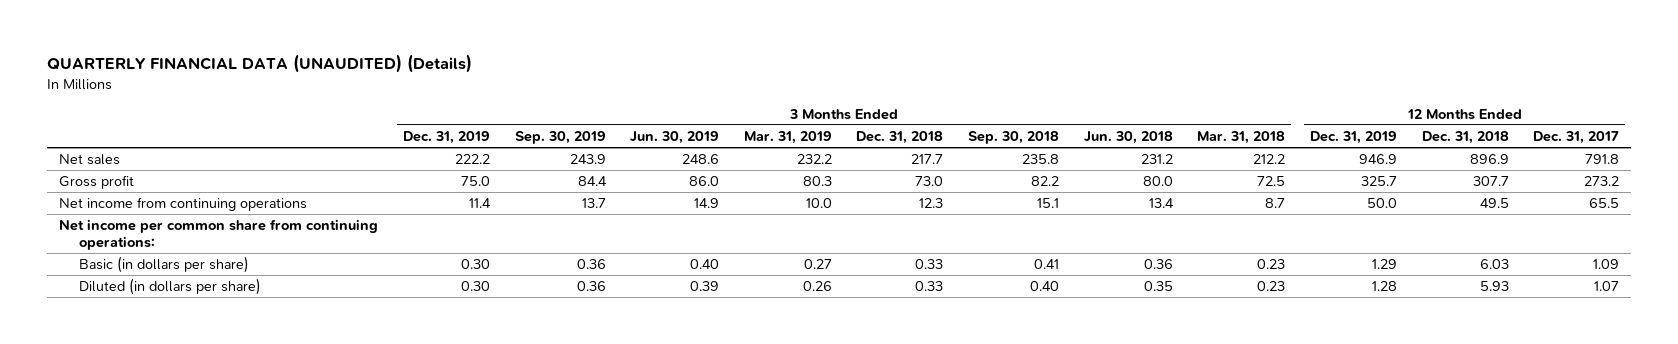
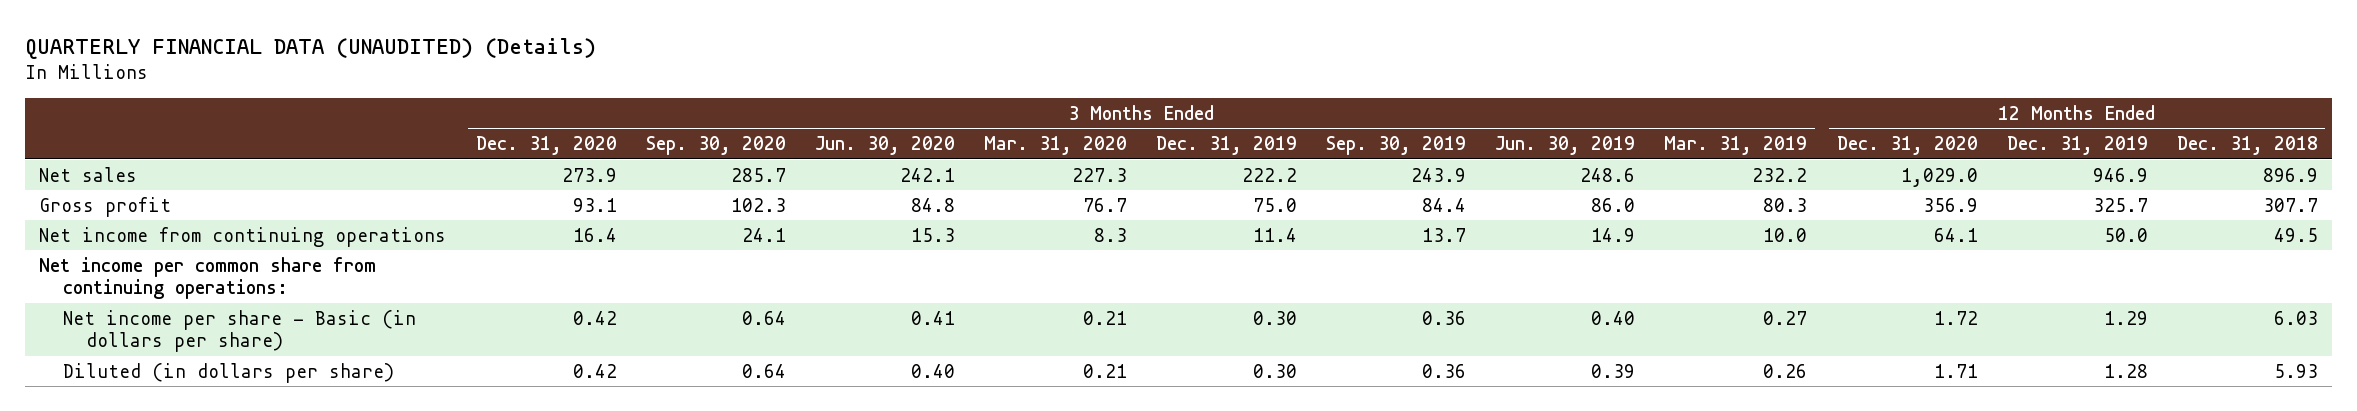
[856,130,944,144] Dec. 31, 2018 -> none
[968,130,1060,144] Sep. 30, 2018 -> none
[1083,130,1173,144] Jun. 30, 2018 -> none
[1197,130,1286,144] Mar. 31, 2018 -> none
[1533,130,1620,144] Dec. 31, 2017 -> none
none -> [475,135,617,155] Dec. 31, 2020
none -> [645,135,786,155] Sep. 30, 2020
none -> [814,135,955,155] Jun. 30, 2020
none -> [983,135,1127,155] Mar. 31, 2020
none -> [1836,135,1978,155] Dec. 31, 2020
[79,255,250,273] Basic (in dollars per share) -> [62,309,416,353] Net income per share - Basic (in dollars per share)

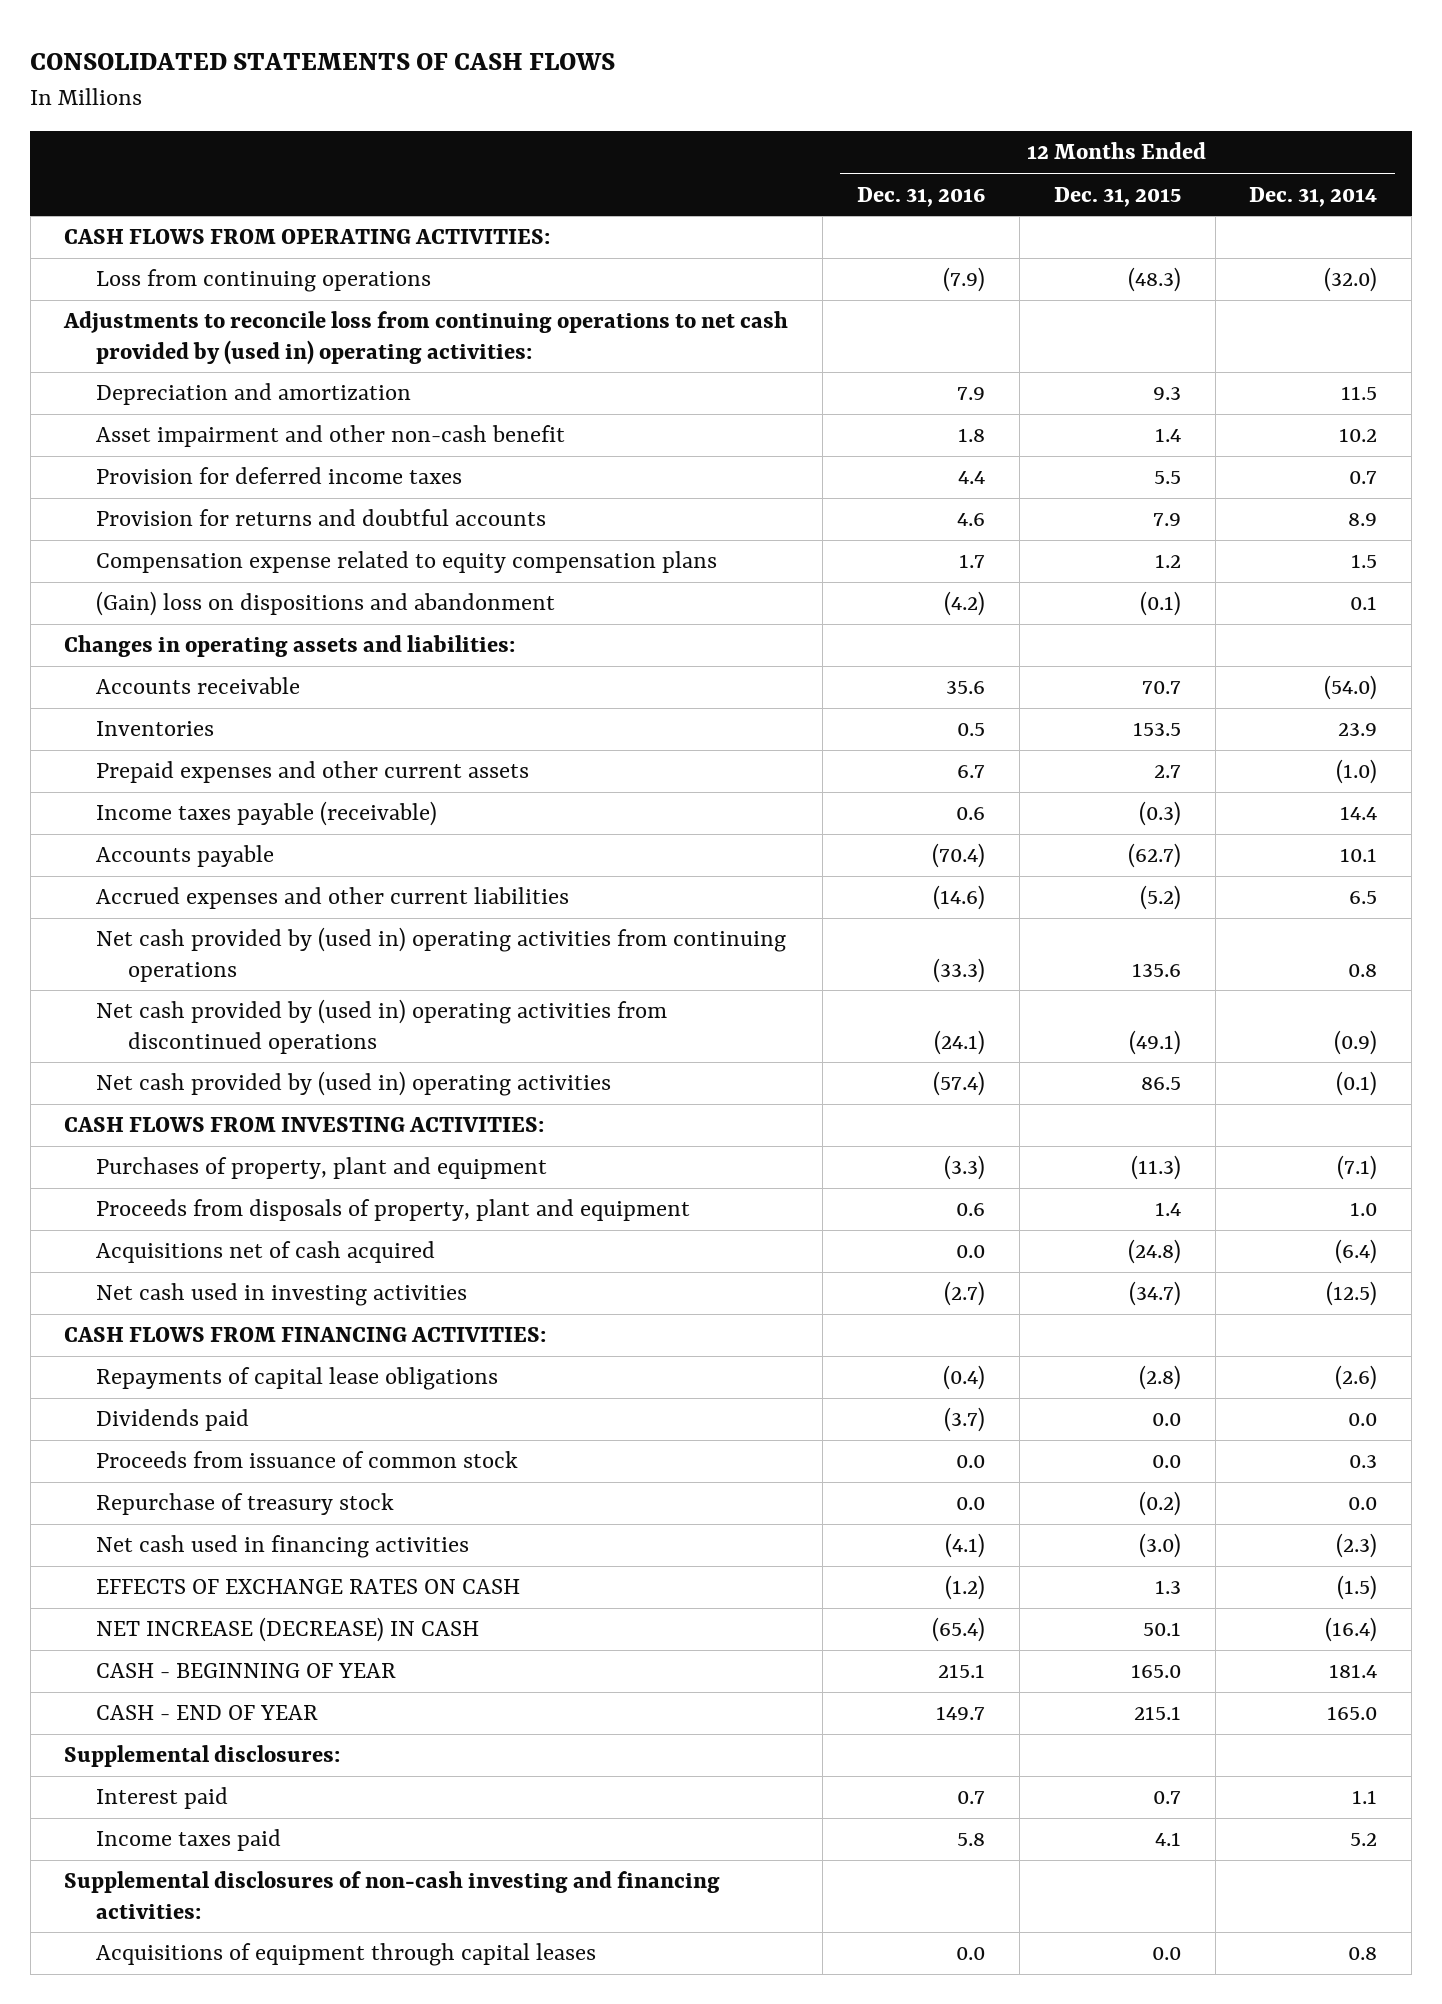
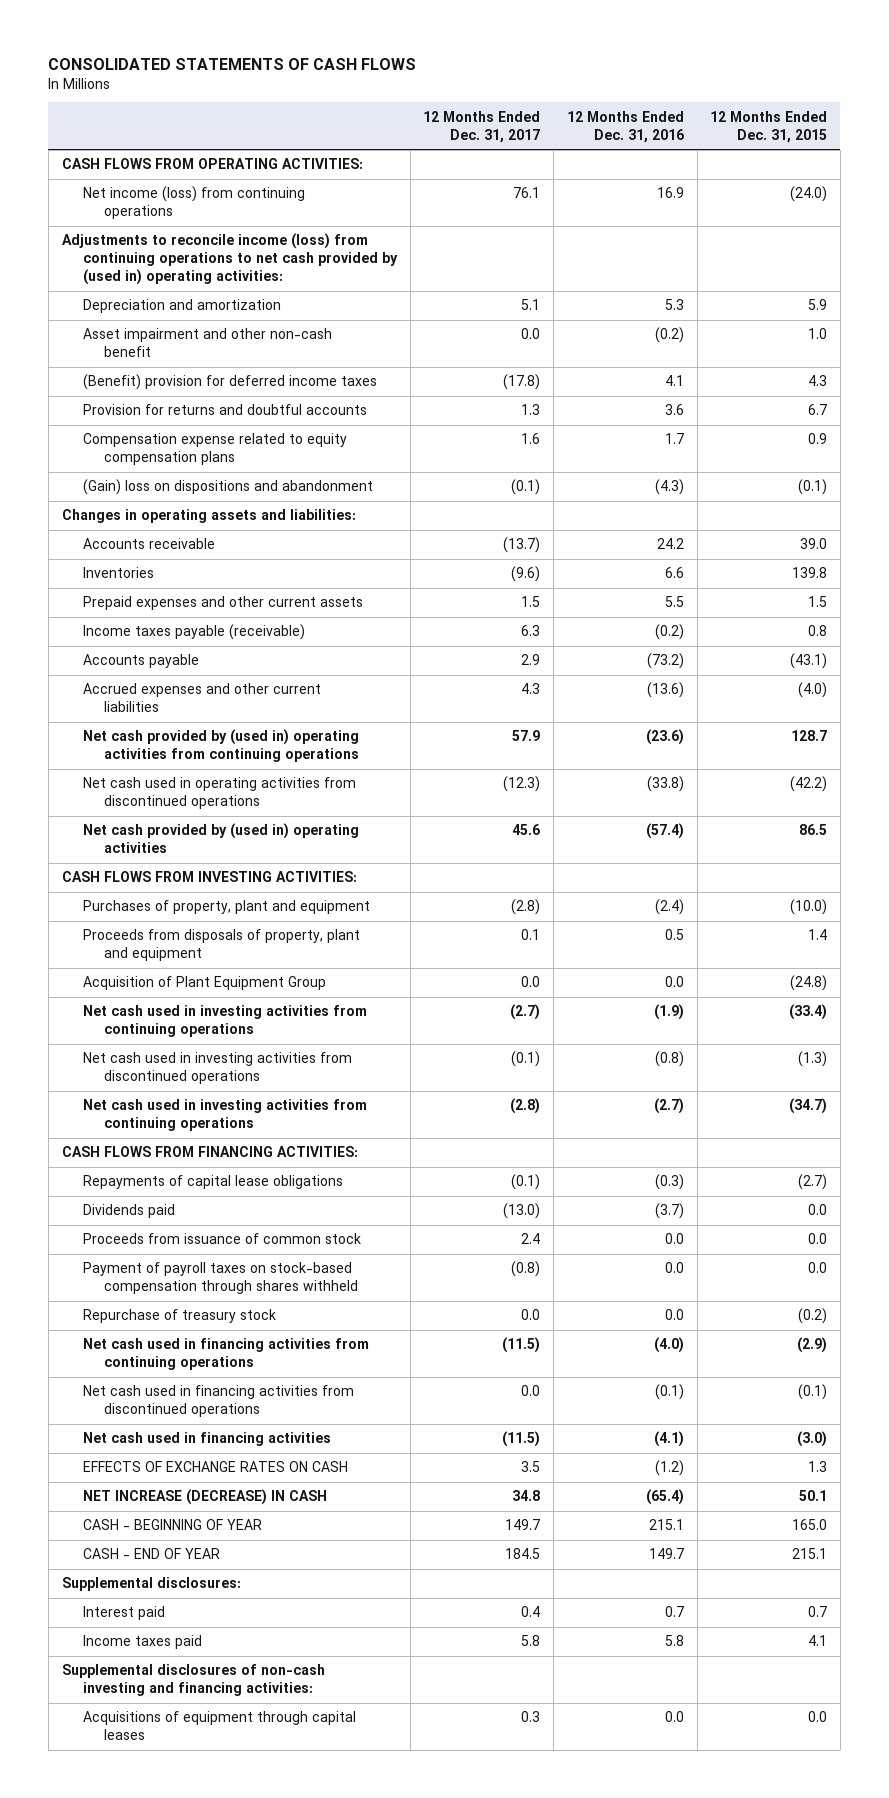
[1249,186,1378,207] Dec. 31, 2014 -> none
none -> [423,110,541,143] 12 Months Ended Dec. 31, 2017
[96,269,432,293] Loss from continuing operations -> [82,186,305,220] Net income (loss) from continuing operations
[943,267,986,293] (7.9) -> [656,187,684,199] 16.9
[1127,267,1181,293] (48.3) -> [790,186,828,203] (24.0)
[63,311,789,365] Adjustments to reconcile loss from continuing operations to net cash provided by (used in) operating activities: -> [61,233,398,286] Adjustments to reconcile income (loss) from continuing operations to net cash provided by (used in) operating activities:
[957,387,986,401] 7.9 -> [664,299,684,311] 5.3
[1152,387,1181,401] 9.3 -> [808,299,828,311] 5.9
[958,428,986,443] 1.8 -> [654,327,684,344] (0.2)
[1154,428,1181,443] 1.4 -> [808,328,828,340] 1.0
[96,467,463,485] Provision for deferred income taxes -> [82,374,377,391] (Benefit) provision for deferred income taxes
[958,471,986,485] 4.4 -> [664,375,684,387] 4.1
[1153,471,1181,485] 5.5 -> [808,375,828,387] 4.3
[957,513,986,527] 4.6 -> [664,404,684,416] 3.6
[1152,513,1181,527] 7.9 -> [808,404,828,416] 6.7
[1154,554,1181,569] 1.2 -> [808,433,828,445] 0.9
[944,591,986,617] (4.2) -> [654,479,684,496] (4.3)
[946,681,986,695] 35.6 -> [656,538,684,550] 24.2
[1141,681,1181,695] 70.7 -> [800,538,828,550] 39.0
[957,723,986,737] 0.5 -> [664,567,684,579] 6.6
[1132,722,1181,737] 153.5 -> [792,567,828,579] 139.8
[957,765,986,779] 6.7 -> [664,596,684,608] 5.5
[1153,765,1181,779] 2.7 -> [808,596,828,608] 1.5
[956,807,986,821] 0.6 -> [654,624,684,641] (0.2)
[1138,801,1181,827] (0.3) -> [808,625,828,637] 0.8
[932,843,986,869] (70.4) -> [646,653,684,670] (73.2)
[1127,843,1181,869] (62.7) -> [790,653,828,670] (43.1)
[933,885,986,911] (14.6) -> [646,682,684,699] (13.6)
[1139,885,1181,911] (5.2) -> [798,682,828,699] (4.0)
[933,957,986,983] (33.3) -> [645,729,684,746] (23.6)
[1131,962,1181,977] 135.6 -> [791,730,828,742] 128.7
[96,999,668,1054] Net cash provided by (used in) operating activities from discontinued operations -> [82,777,356,810] Net cash used in operating activities from discontinued operations
[934,1029,986,1055] (24.1) -> [646,776,684,793] (33.8)
[1128,1029,1181,1055] (49.1) -> [790,776,828,793] (42.2)
[944,1155,986,1181] (3.3) -> [654,899,684,916] (2.4)
[1130,1155,1181,1181] (11.3) -> [790,899,828,916] (10.0)
[956,1203,986,1217] 0.6 -> [664,929,684,941] 0.5
[96,1241,436,1264] Acquisitions net of cash acquired -> [82,976,326,991] Acquisition of Plant Equipment Group
none -> [82,1005,367,1038] Net cash used in investing activities from continuing operations
none -> [82,1052,352,1085] Net cash used in investing activities from discontinued operations
[96,1283,468,1307] Net cash used in investing activities -> [82,1099,367,1132] Net cash used in investing activities from continuing operations
[943,1365,986,1391] (0.4) -> [654,1174,684,1191] (0.3)
[1138,1365,1181,1391] (2.8) -> [798,1174,828,1191] (2.7)
none -> [82,1262,359,1295] Payment of payroll taxes on stock-based compensation through shares withheld
none -> [82,1338,369,1371] Net cash used in financing activities from continuing operations
none -> [82,1385,354,1418] Net cash used in financing activities from discontinued operations

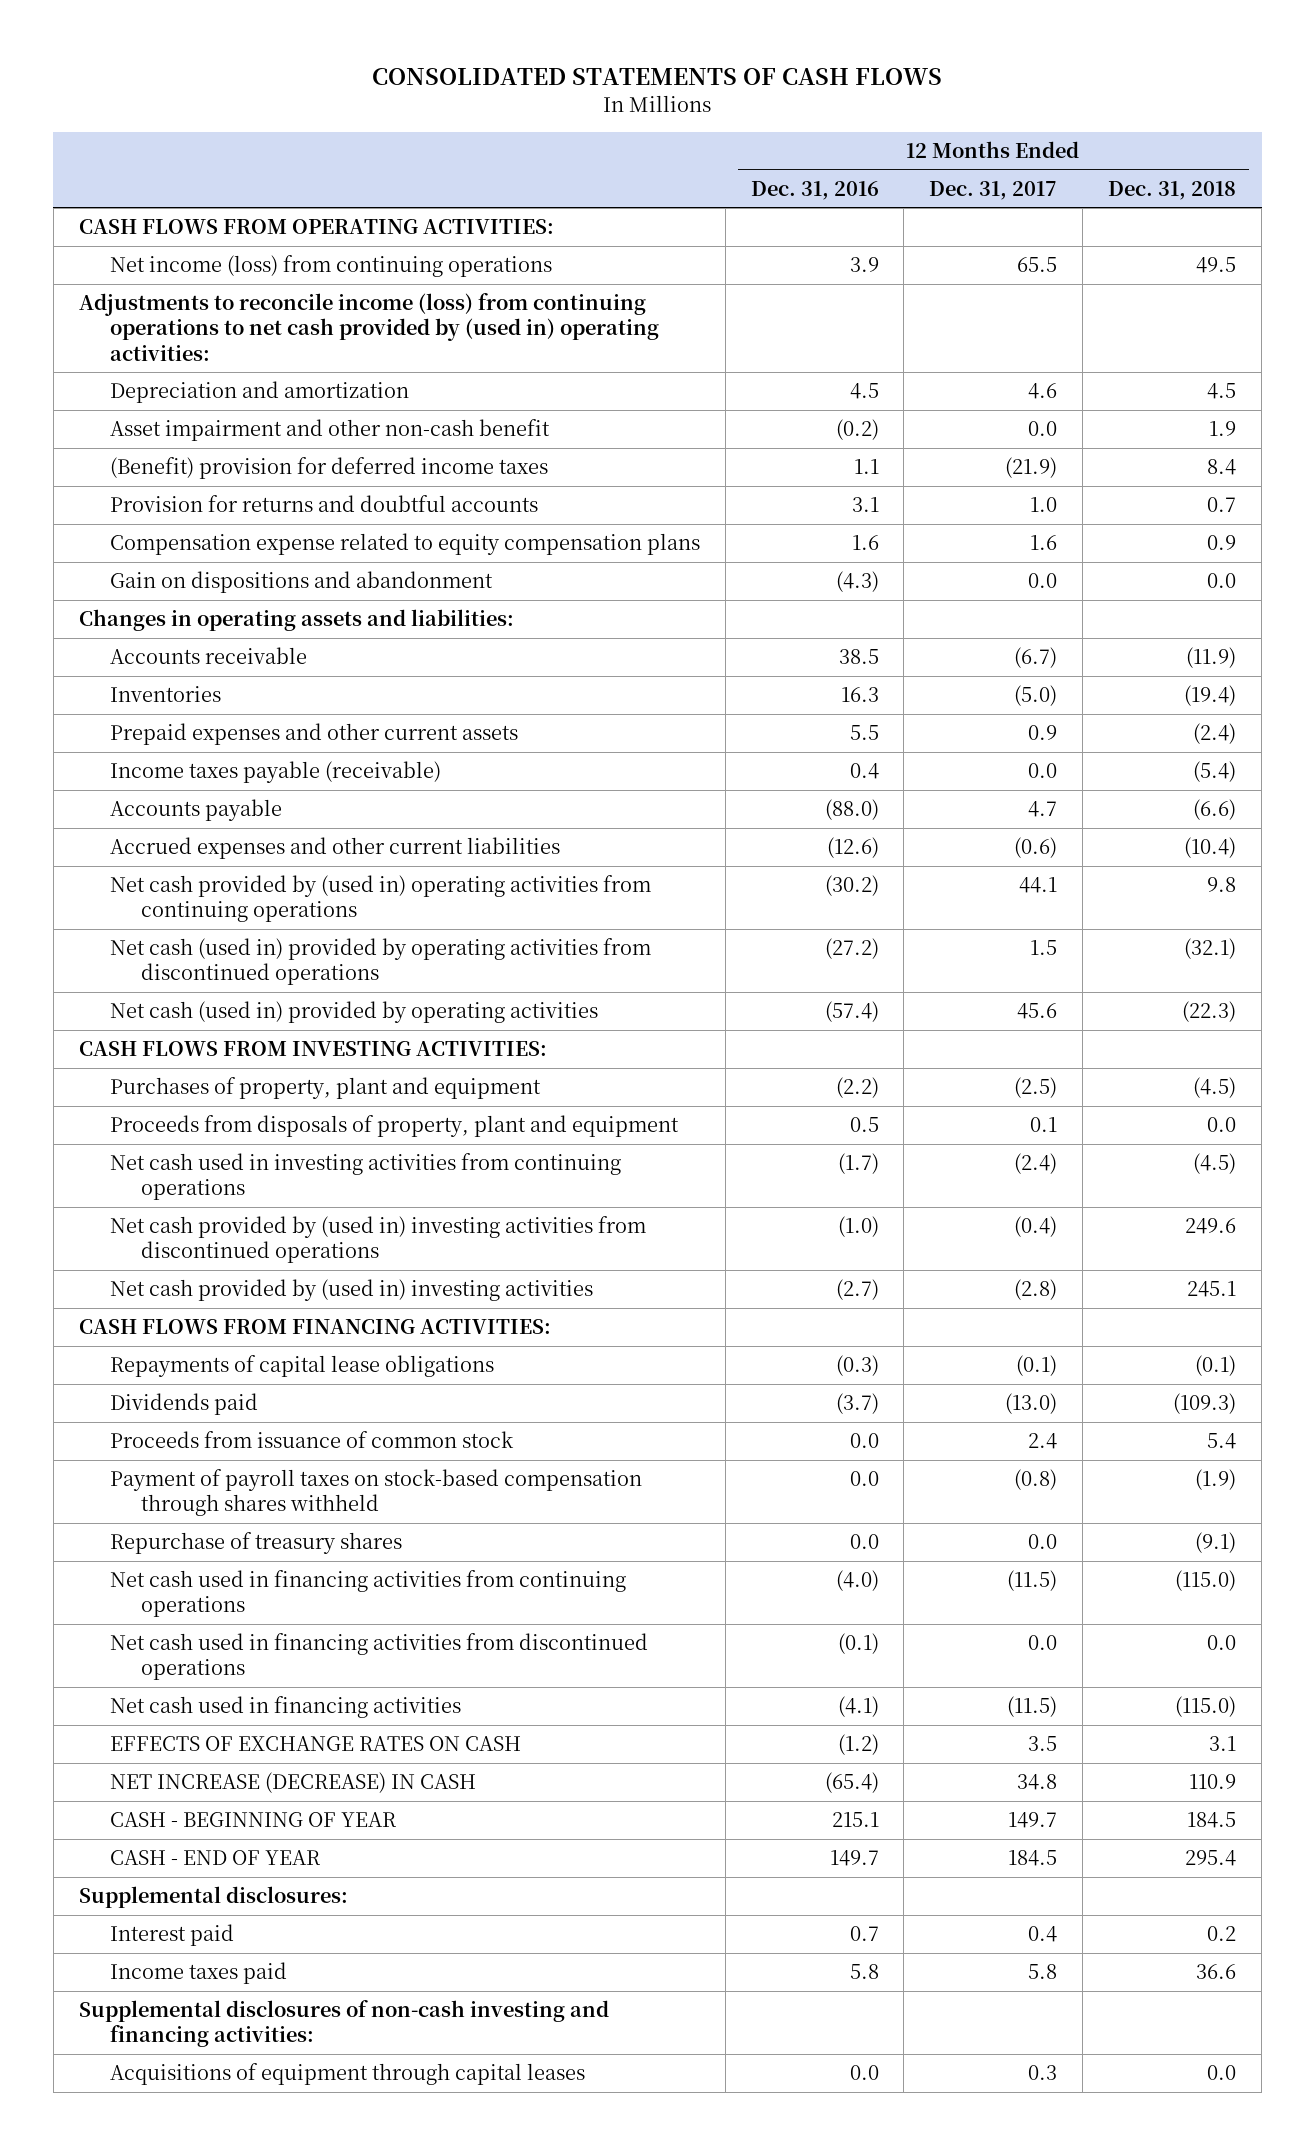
[710,110,828,143] 12 Months Ended Dec. 31, 2015 -> none
none -> [1108,180,1237,200] Dec. 31, 2018
[513,187,541,199] 76.1 -> [1017,257,1058,273] 65.5
[656,187,684,199] 16.9 -> [849,257,879,273] 3.9
[521,299,541,311] 5.1 -> [1028,383,1058,400] 4.6
[664,299,684,311] 5.3 -> [849,383,879,400] 4.5
[503,374,541,391] (17.8) -> [1005,457,1058,479] (21.9)
[664,375,684,387] 4.1 -> [853,459,879,475] 1.1
[521,404,541,416] 1.3 -> [1030,497,1058,513] 1.0
[664,404,684,416] 3.6 -> [851,497,879,513] 3.1
[664,433,684,445] 1.7 -> [851,535,879,551] 1.6
[82,479,373,496] (Gain) loss on dispositions and abandonment -> [109,571,493,594] Gain on dispositions and abandonment
[511,479,541,496] (0.1) -> [1028,573,1058,589] 0.0
[503,537,541,554] (13.7) -> [1014,647,1058,669] (6.7)
[656,538,684,550] 24.2 -> [838,649,879,665] 38.5
[511,566,541,583] (9.6) -> [1014,685,1058,707] (5.0)
[664,567,684,579] 6.6 -> [840,687,879,703] 16.3
[521,596,541,608] 1.5 -> [1028,725,1058,741] 0.9
[521,625,541,637] 6.3 -> [1028,763,1058,779] 0.0
[654,624,684,641] (0.2) -> [849,763,879,780] 0.4
[521,654,541,666] 2.9 -> [1028,801,1058,818] 4.7
[646,653,684,670] (73.2) -> [824,799,879,821] (88.0)
[521,683,541,695] 4.3 -> [1014,837,1058,859] (0.6)
[646,682,684,699] (13.6) -> [826,837,879,859] (12.6)
[512,730,541,742] 57.9 -> [1019,877,1058,894] 44.1
[645,729,684,746] (23.6) -> [824,875,879,897] (30.2)
[82,777,356,810] Net cash used in operating activities from discontinued operations -> [109,938,651,986] Net cash (used in) provided by operating activities from discontinued operations
[503,776,541,793] (12.3) -> [1030,940,1058,956] 1.5
[646,776,684,793] (33.8) -> [824,938,879,960] (27.2)
[82,823,359,854] Net cash provided by (used in) operating activities -> [109,1001,598,1024] Net cash (used in) provided by operating activities
[511,899,541,916] (2.8) -> [1014,1077,1058,1099] (2.5)
[654,899,684,916] (2.4) -> [835,1077,879,1099] (2.2)
[82,976,326,991] Acquisition of Plant Equipment Group -> none
[510,1004,541,1021] (2.7) -> [1014,1153,1058,1175] (2.4)
[653,1004,684,1021] (1.9) -> [837,1153,879,1175] (1.7)
[82,1052,352,1085] Net cash used in investing activities from discontinued operations -> [109,1216,646,1264] Net cash provided by (used in) investing activities from discontinued operations
[511,1051,541,1068] (0.1) -> [1014,1216,1058,1238] (0.4)
[654,1051,684,1068] (0.8) -> [837,1216,879,1238] (1.0)
[82,1099,367,1132] Net cash used in investing activities from continuing operations -> [109,1279,593,1302] Net cash provided by (used in) investing activities
[82,1309,276,1324] Repurchase of treasury stock -> [109,1532,402,1555] Repurchase of treasury shares

